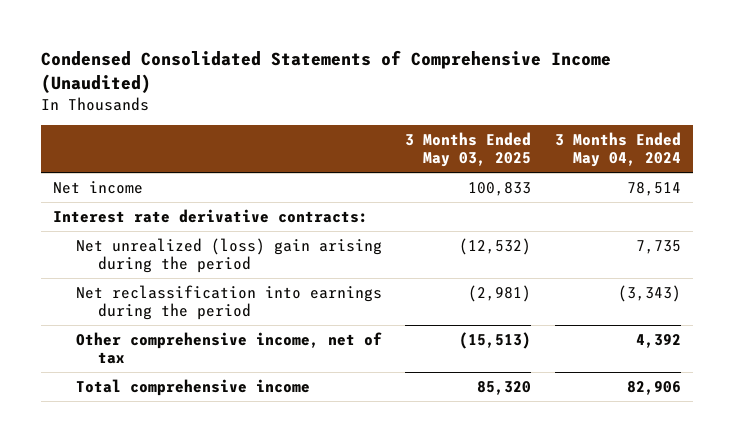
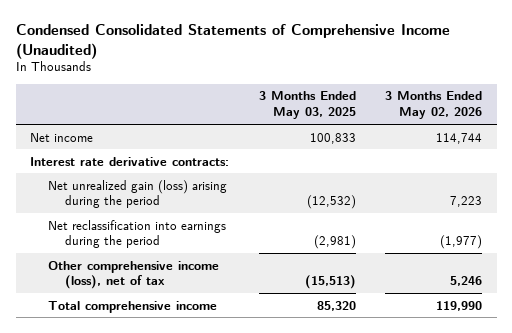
[555,131,682,167] 3 Months Ended May 04, 2024 -> none
none -> [385,91,483,120] 3 Months Ended May 02, 2026
[75,237,382,273] Net unrealized (loss) gain arising during the period -> [47,179,227,209] Net unrealized gain (loss) arising during the period
[75,331,382,364] Other comprehensive income, net of tax -> [47,260,219,290] Other comprehensive income (loss), net of tax

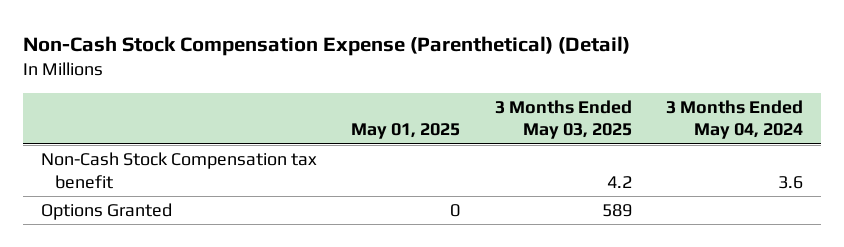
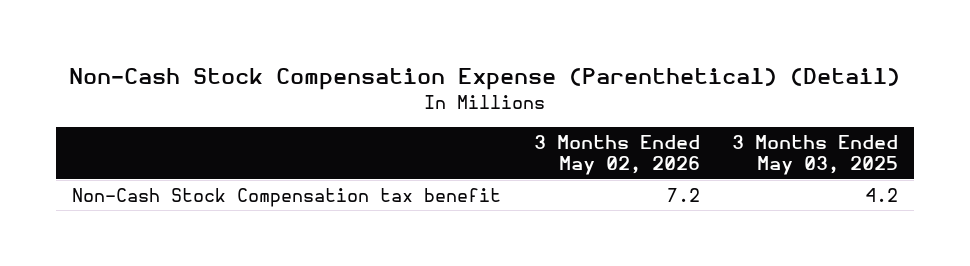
[351,123,461,140] May 01, 2025 -> none
[666,99,804,140] 3 Months Ended May 04, 2024 -> none
none -> [533,134,700,176] 3 Months Ended May 02, 2026
[40,202,172,220] Options Granted -> none

